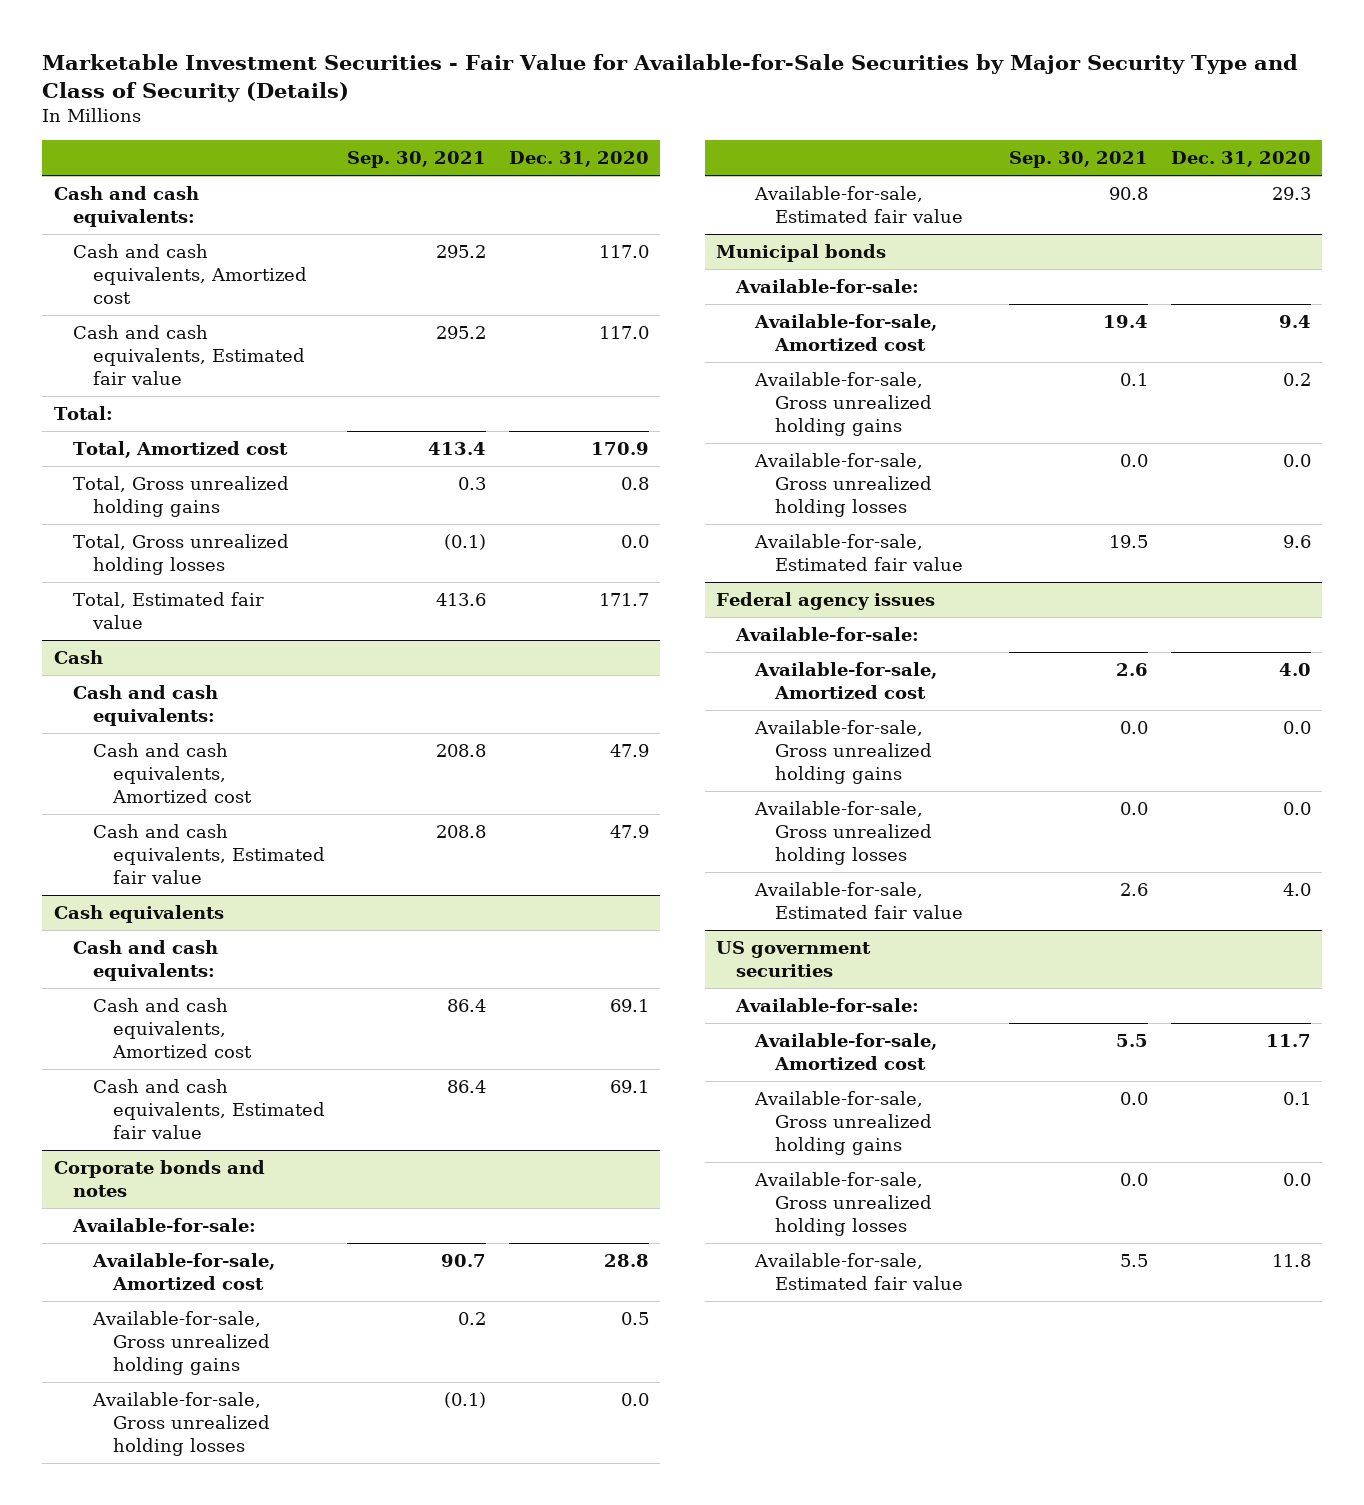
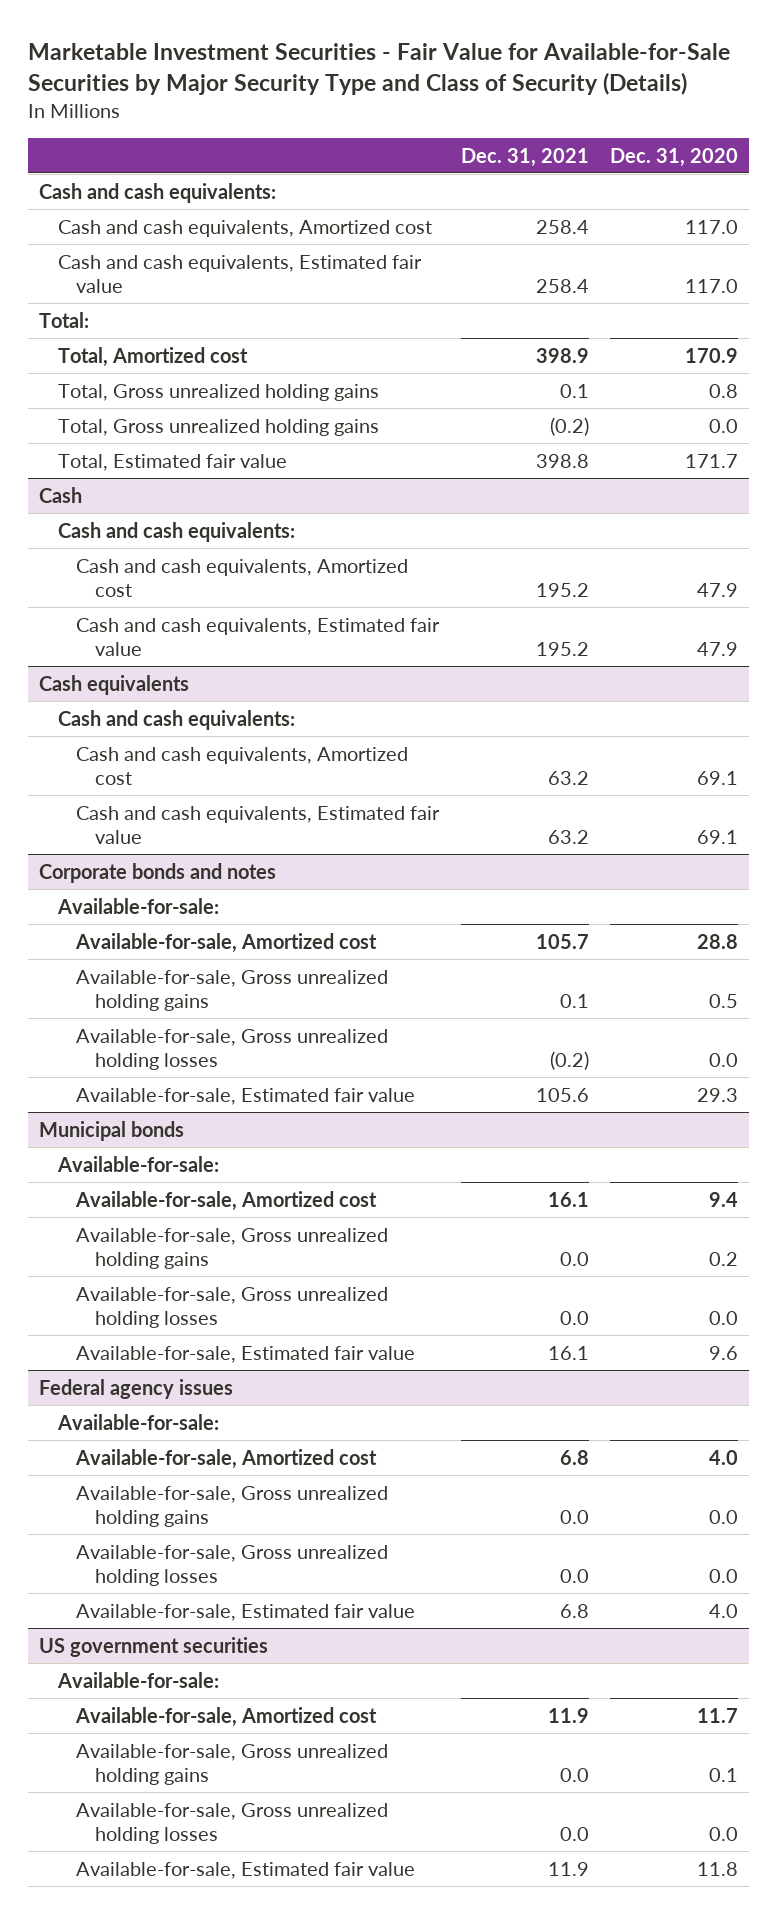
[347,151,487,169] Sep. 30, 2021 -> none
none -> [460,147,589,167] Dec. 31, 2021
[73,534,290,576] Total, Gross unrealized holding losses -> [57,418,379,436] Total, Gross unrealized holding gains

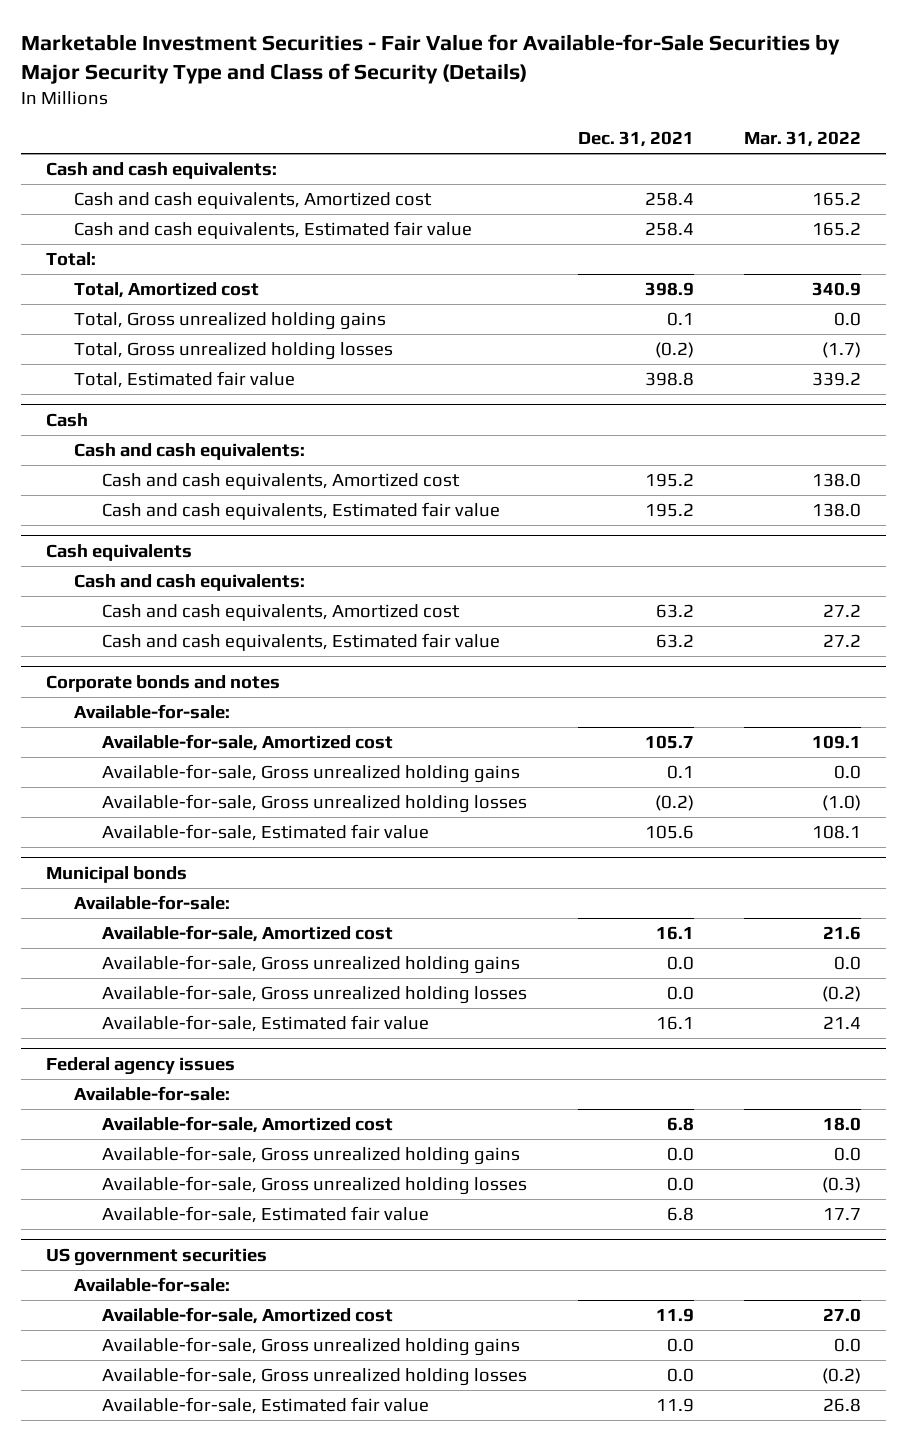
[610,147,739,167] Dec. 31, 2020 -> none
none -> [744,131,862,148] Mar. 31, 2022
[57,418,379,436] Total, Gross unrealized holding gains -> [74,342,394,361] Total, Gross unrealized holding losses

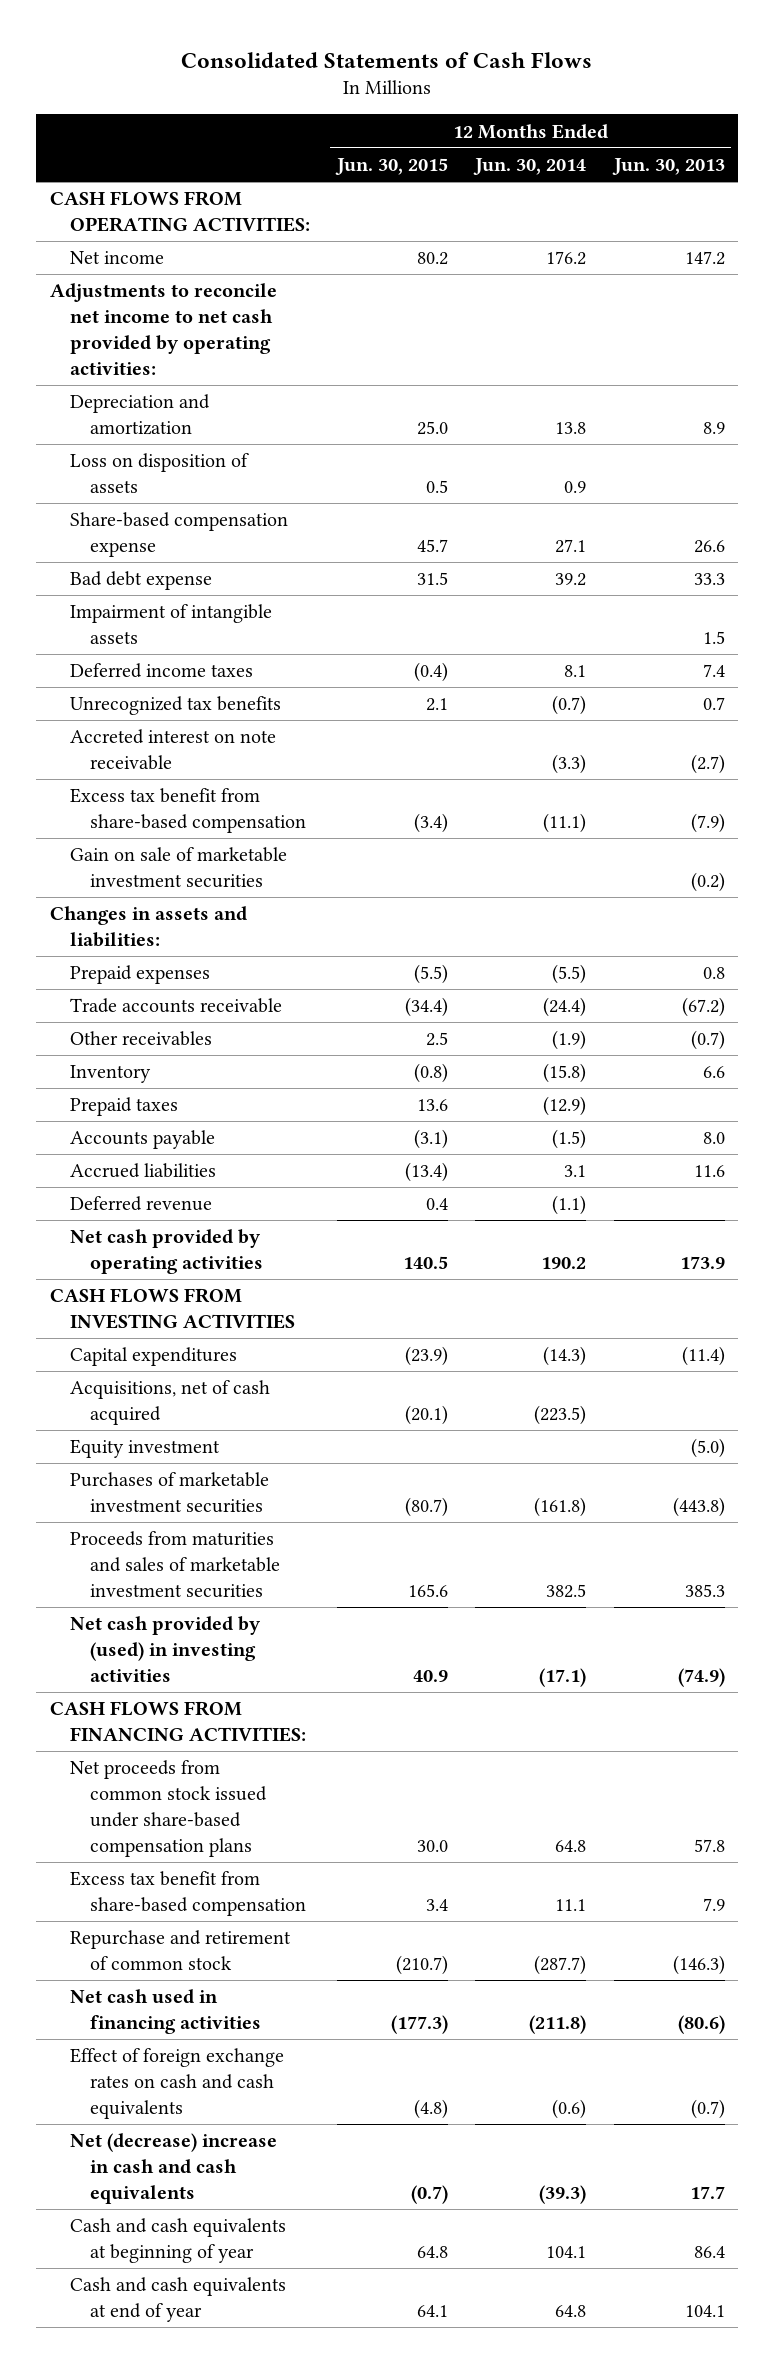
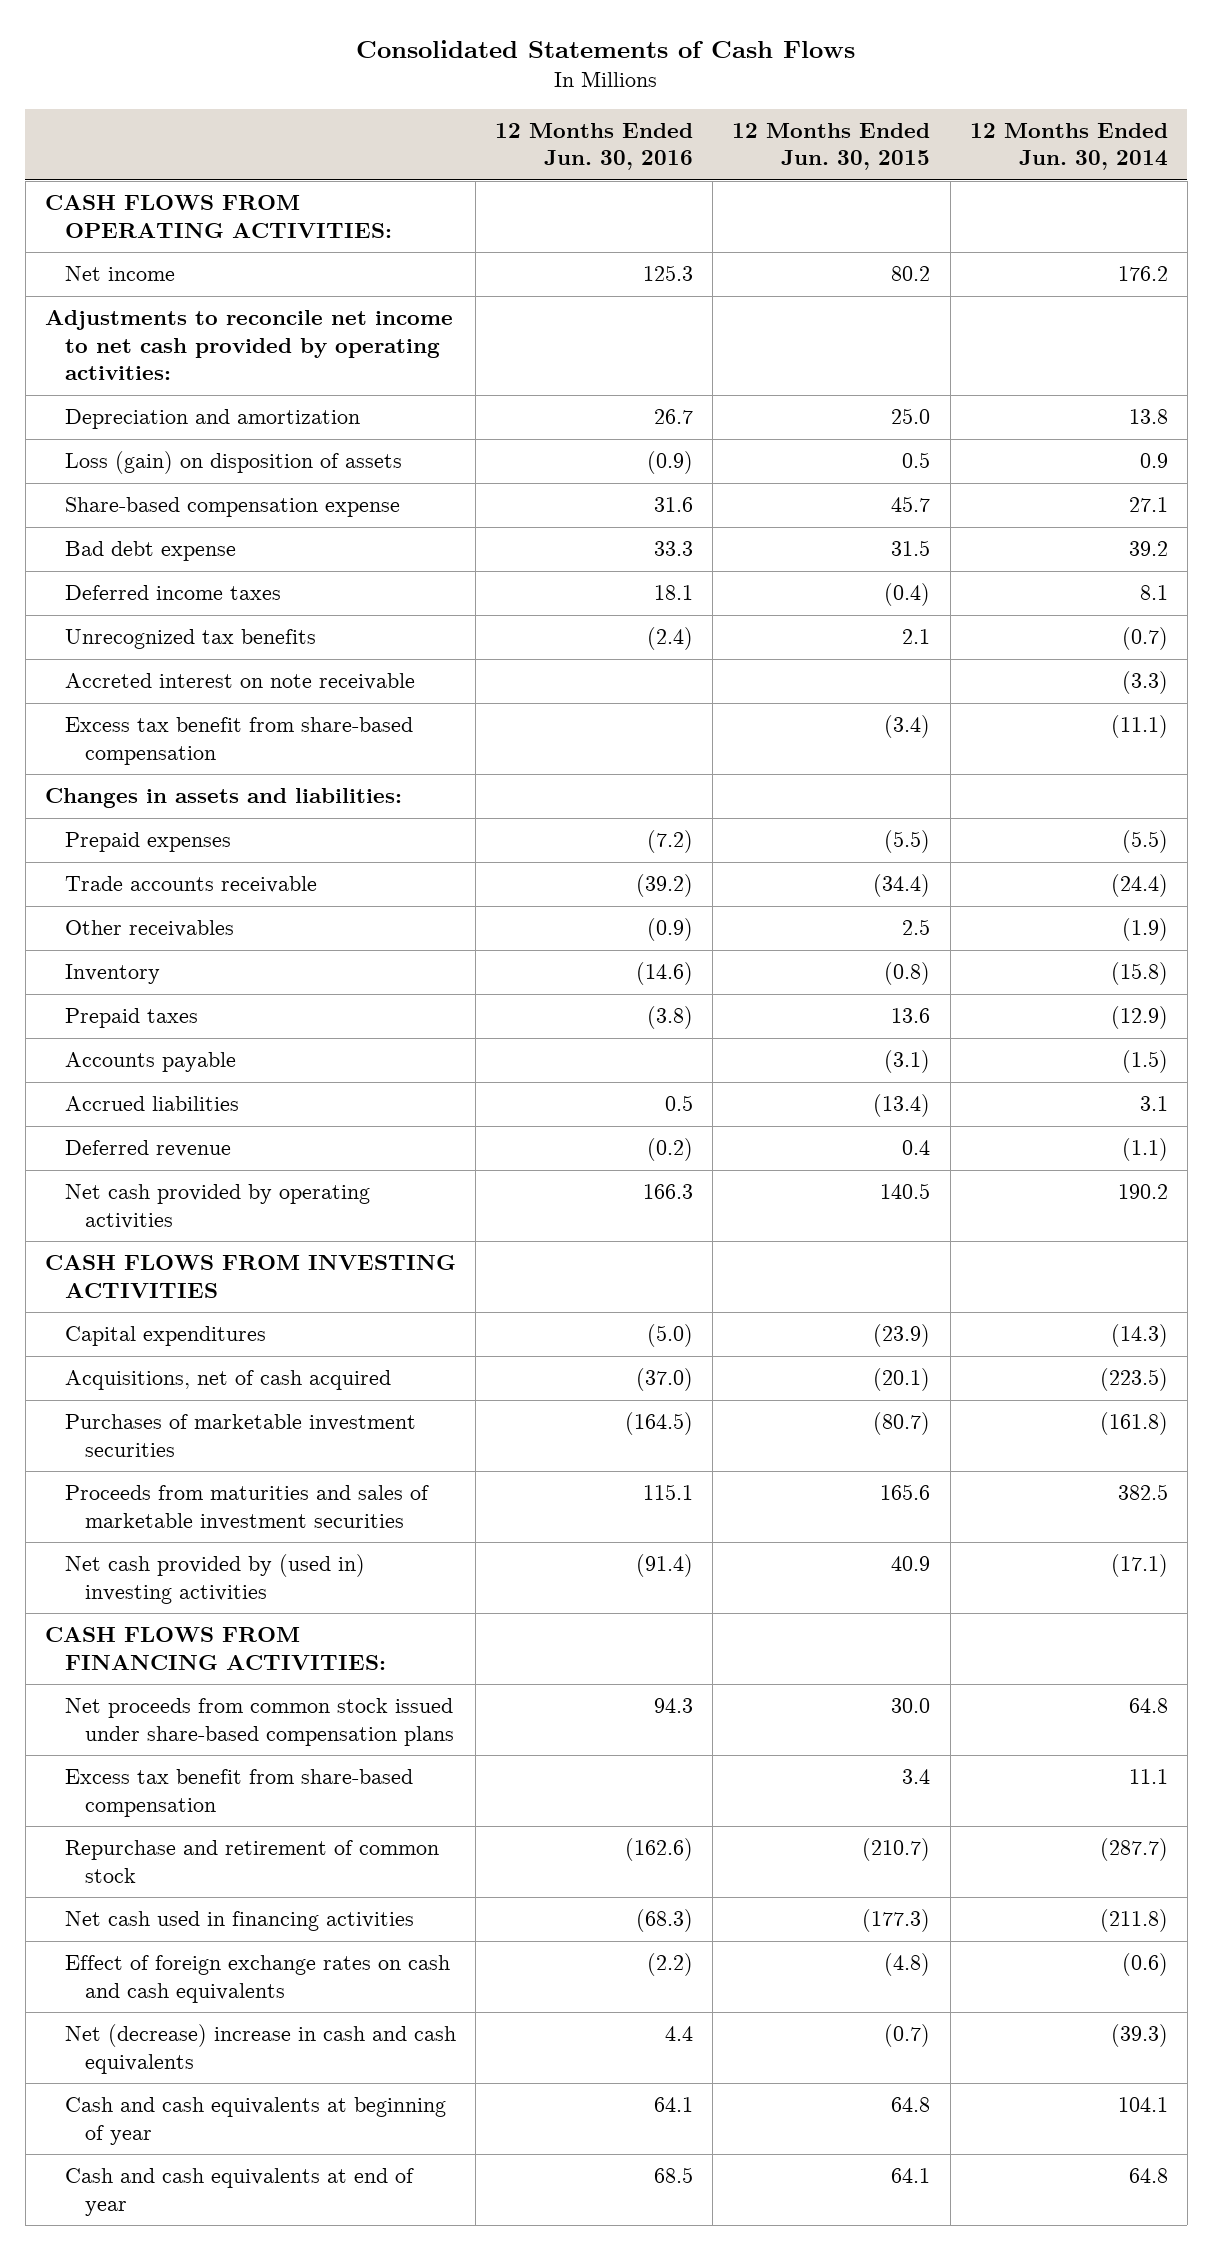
[611,157,725,175] Jun. 30, 2013 -> none
none -> [495,122,694,171] 12 Months Ended Jun. 30, 2016
[69,453,249,494] Loss on disposition of assets -> [64,451,402,475] Loss (gain) on disposition of assets
[69,604,272,645] Impairment of intangible assets -> none
[69,847,287,889] Gain on sale of marketable investment securities -> none
[69,1439,220,1459] Equity investment -> none
[69,1616,261,1682] Net cash provided by (used) in investing activities -> [64,1554,365,1604] Net cash provided by (used in) investing activities

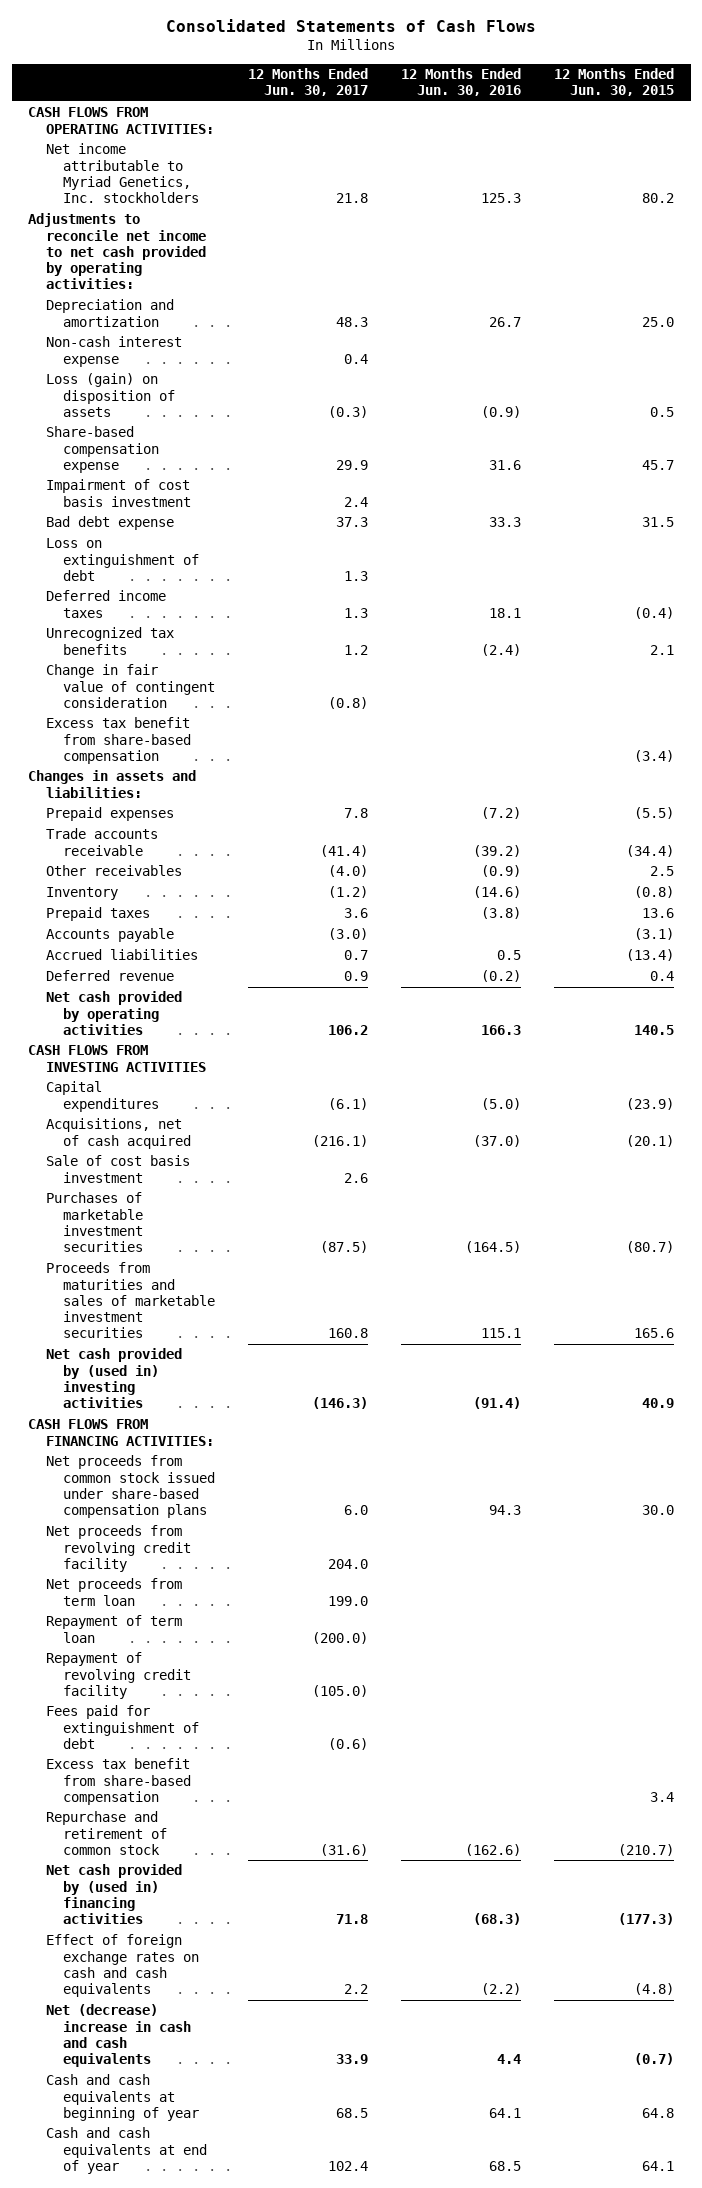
[969,122,1168,171] 12 Months Ended Jun. 30, 2014 -> none
none -> [248,67,369,97] 12 Months Ended Jun. 30, 2017
[64,266,175,282] Net income -> [45,143,200,204] Net income attributable to Myriad Genetics, Inc. stockholders
none -> [45,336,182,367] Non-cash interest expense
none -> [45,479,192,507] Impairment of cost basis investment
none -> [45,538,200,581] Loss on extinguishment of debt
[64,673,415,691] Accreted interest on note receivable -> none
none -> [45,664,216,708] Change in fair value of contingent consideration
none -> [45,1155,190,1183] Sale of cost basis investment
none -> [45,1525,192,1572] Net proceeds from revolving credit facility
none -> [45,1578,182,1606] Net proceeds from term loan
none -> [45,1615,182,1643] Repayment of term loan
none -> [45,1652,192,1699] Repayment of revolving credit facility
none -> [45,1705,200,1749] Fees paid for extinguishment of debt
[64,1911,414,1932] Net cash used in financing activities -> [45,1864,182,1925] Net cash provided by (used in) financing activities

